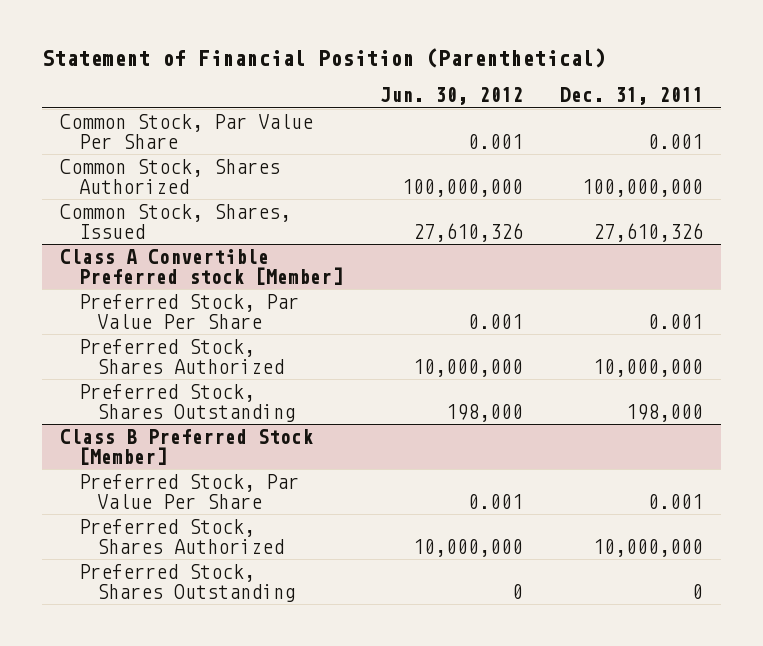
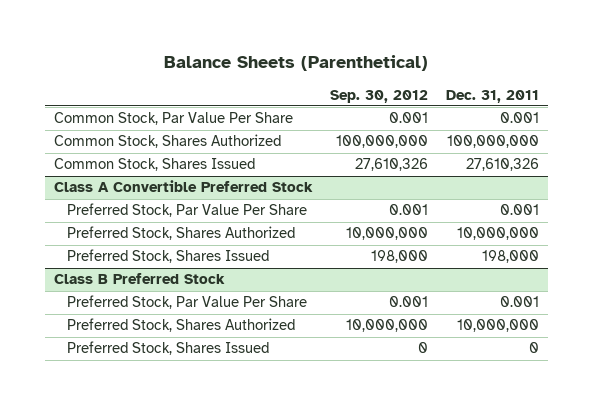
[41,48,606,69] Statement of Financial Position (Parenthetical) -> [164,55,429,72] Balance Sheets (Parenthetical)
[379,87,523,106] Jun. 30, 2012 -> none
none -> [330,89,429,103] Sep. 30, 2012
[60,203,292,240] Common Stock, Shares, Issued -> [53,158,255,172] Common Stock, Shares Issued
[60,248,343,286] Class A Convertible Preferred stock [Member] -> [53,180,313,193] Class A Convertible Preferred Stock
[78,383,296,423] Preferred Stock, Shares Outstanding -> [67,249,270,264] Preferred Stock, Shares Issued
[60,428,314,466] Class B Preferred Stock [Member] -> [53,273,225,285] Class B Preferred Stock
[78,563,296,603] Preferred Stock, Shares Outstanding -> [67,341,270,356] Preferred Stock, Shares Issued

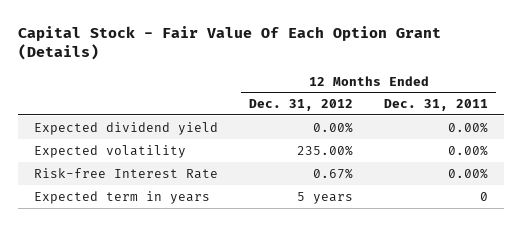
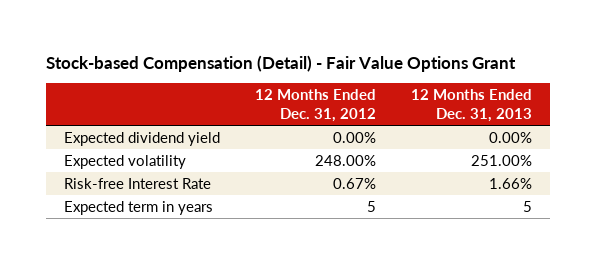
[17,25,441,61] Capital Stock - Fair Value Of Each Option Grant (Details) -> [46,54,517,72] Stock-based Compensation (Detail) - Fair Value Options Grant
[384,99,489,112] Dec. 31, 2011 -> none
none -> [411,89,533,122] 12 Months Ended Dec. 31, 2013
[296,144,353,156] 235.00% -> [315,154,377,166] 248.00%
[296,191,353,204] 5 years -> [367,200,377,212] 5

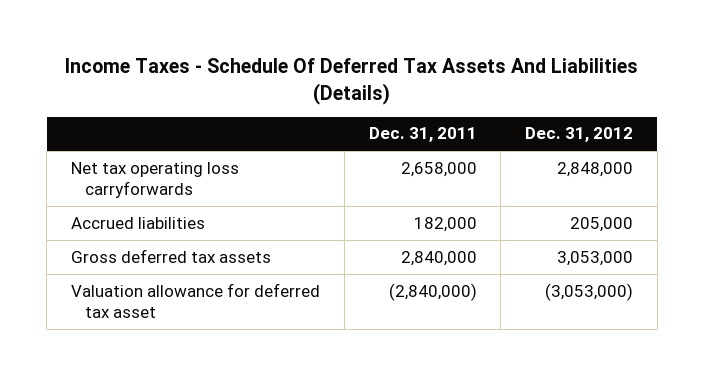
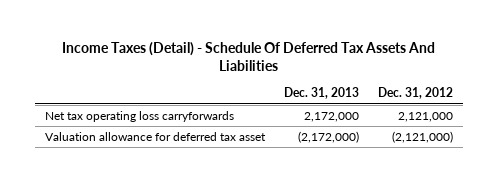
[65,58,639,105] Income Taxes - Schedule Of Deferred Tax Assets And Liabilities (Details) -> [61,42,435,72] Income Taxes (Detail) - Schedule Of Deferred Tax Assets And Liabilities
[368,127,477,143] Dec. 31, 2011 -> none
none -> [283,87,359,100] Dec. 31, 2013
[71,216,206,229] Accrued liabilities -> none
[71,248,272,263] Gross deferred tax assets -> none
[556,161,633,177] 2,848,000 -> [398,111,454,122] 2,121,000
[544,282,633,301] (3,053,000) -> [392,130,454,143] (2,121,000)

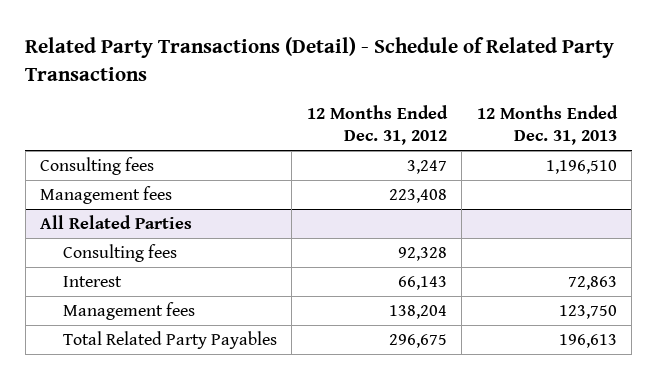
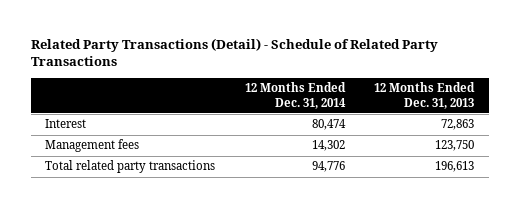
[306,104,448,146] 12 Months Ended Dec. 31, 2012 -> none
none -> [244,82,346,109] 12 Months Ended Dec. 31, 2014
[40,157,155,176] Consulting fees -> none
[40,186,173,205] Management fees -> none
[40,215,193,230] All Related Parties -> none
[62,244,177,263] Consulting fees -> none
[62,331,277,350] Total Related Party Payables -> [45,160,216,174] Total related party transactions

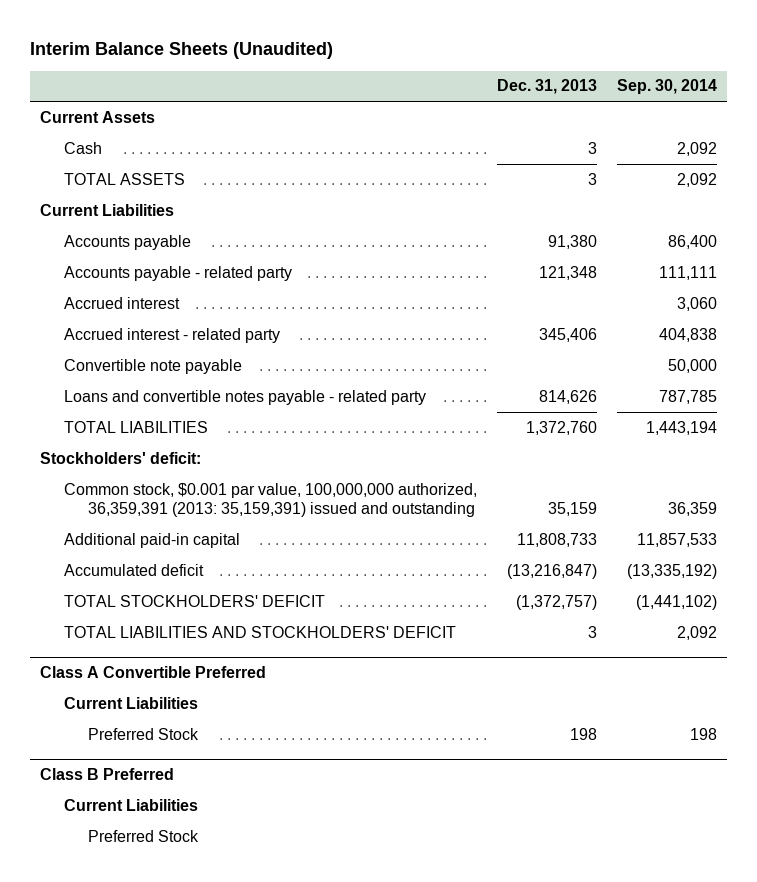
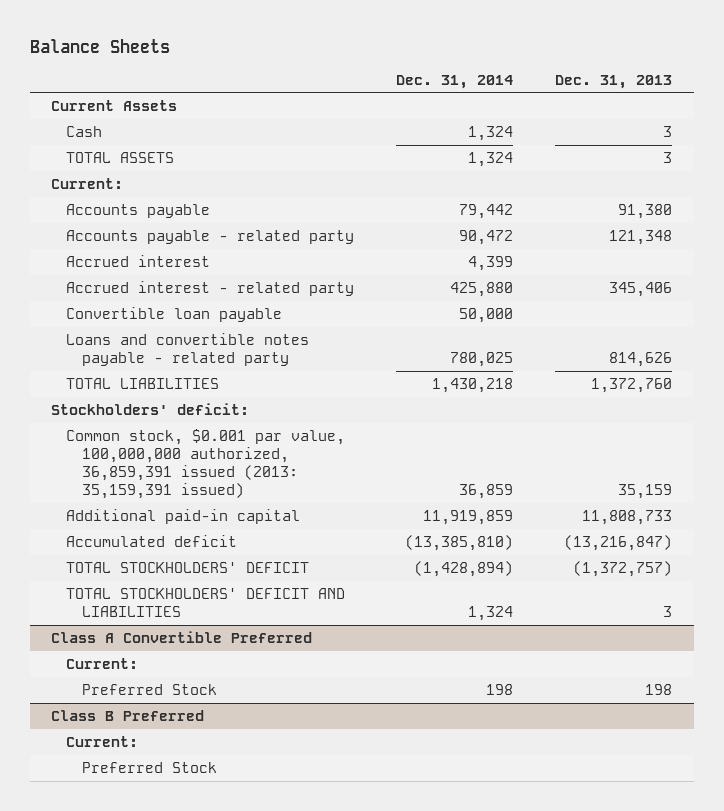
[30,41,334,59] Interim Balance Sheets (Unaudited) -> [30,38,171,53] Balance Sheets
[616,79,717,95] Sep. 30, 2014 -> none
none -> [396,74,514,89] Dec. 31, 2014
[40,203,175,216] Current Liabilities -> [51,177,124,189] Current:
[64,358,243,374] Convertible note payable -> [66,306,283,322] Convertible loan payable
[64,482,478,517] Common stock, $0.001 par value, 100,000,000 authorized, 36,359,391 (2013: 35,159,391) issued and outstanding -> [66,428,346,500] Common stock, $0.001 par value, 100,000,000 authorized, 36,859,391 issued (2013: 35,159,391 issued)
[64,625,457,638] TOTAL LIABILITIES AND STOCKHOLDERS' DEFICIT -> [66,587,346,617] TOTAL STOCKHOLDERS' DEFICIT AND LIABILITIES
[64,696,199,709] Current Liabilities -> [66,657,139,669] Current:
[64,798,199,811] Current Liabilities -> [66,735,139,747] Current:

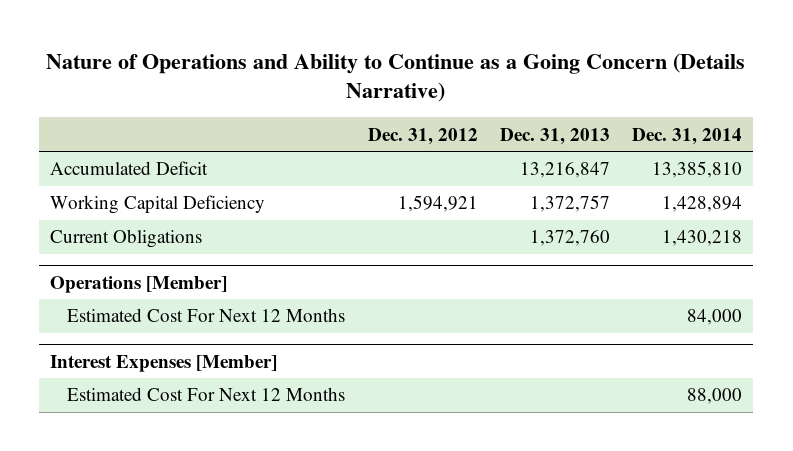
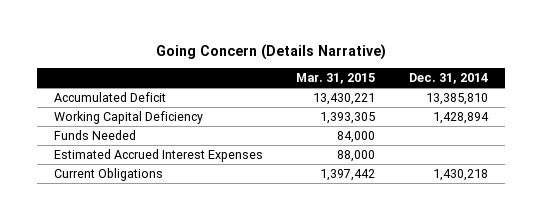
[46,52,746,103] Nature of Operations and Ability to Continue as a Going Concern (Details Narrative) -> [155,43,386,60] Going Concern (Details Narrative)
[367,127,478,145] Dec. 31, 2012 -> none
[499,127,610,145] Dec. 31, 2013 -> none
none -> [296,73,376,85] Mar. 31, 2015
none -> [53,129,136,140] Funds Needed
none -> [53,148,263,162] Estimated Accrued Interest Expenses
[50,275,228,293] Operations [Member] -> none
[67,308,346,323] Estimated Cost For Next 12 Months -> none
[50,354,278,372] Interest Expenses [Member] -> none
[67,387,346,402] Estimated Cost For Next 12 Months -> none

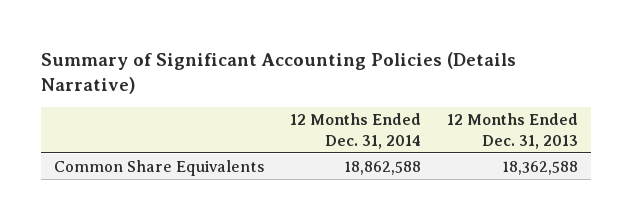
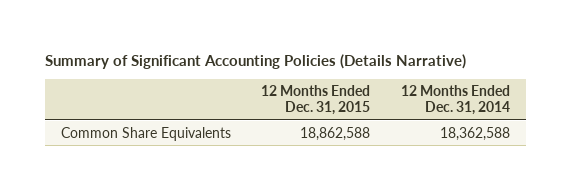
[447,113,579,149] 12 Months Ended Dec. 31, 2013 -> none
none -> [261,84,371,116] 12 Months Ended Dec. 31, 2015
[344,161,422,176] 18,862,588 -> [440,126,511,141] 18,362,588

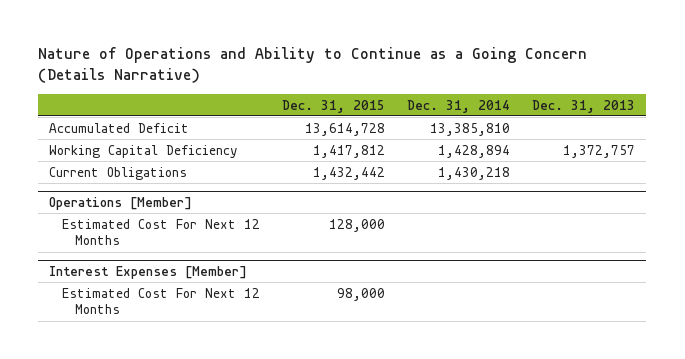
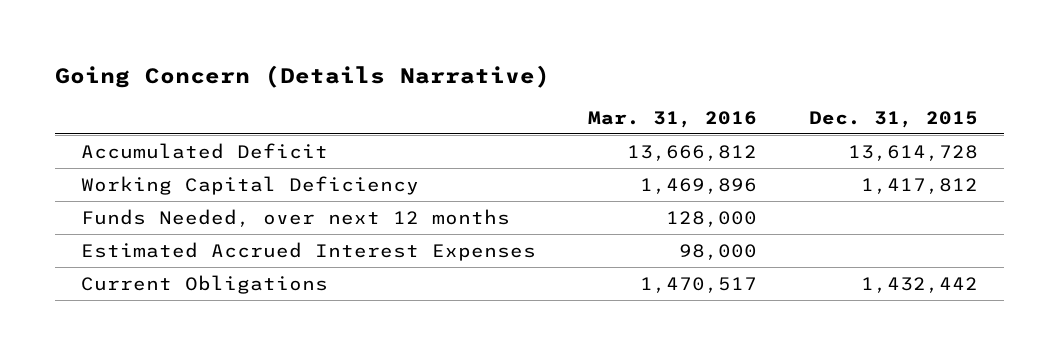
[38,47,588,84] Nature of Operations and Ability to Continue as a Going Concern (Details Narrative) -> [54,65,550,89] Going Concern (Details Narrative)
[407,99,511,113] Dec. 31, 2014 -> none
[532,99,636,113] Dec. 31, 2013 -> none
none -> [587,110,757,128] Mar. 31, 2016
none -> [80,208,510,227] Funds Needed, over next 12 months
none -> [80,241,536,261] Estimated Accrued Interest Expenses
[49,196,193,210] Operations [Member] -> none
[62,218,261,246] Estimated Cost For Next 12 Months -> none
[49,265,248,279] Interest Expenses [Member] -> none
[62,287,261,315] Estimated Cost For Next 12 Months -> none

